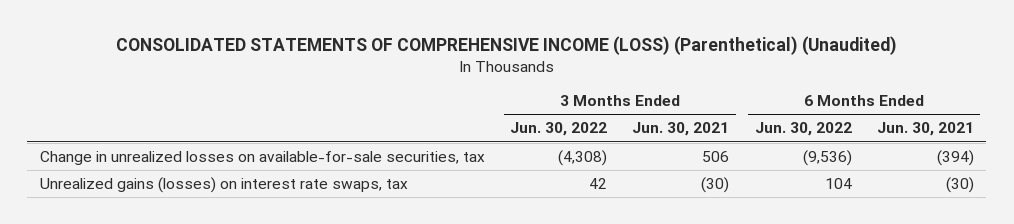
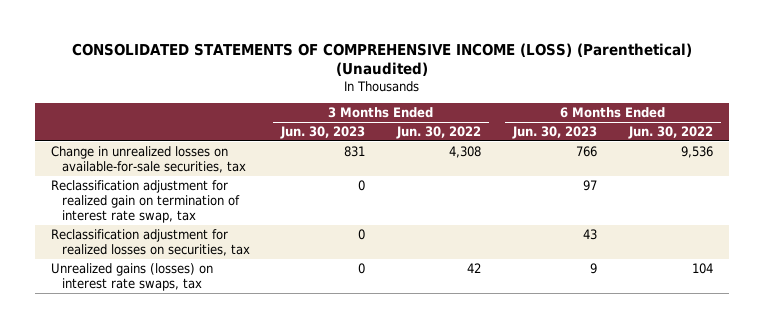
[632,122,730,137] Jun. 30, 2021 -> none
[876,122,974,137] Jun. 30, 2021 -> none
none -> [280,125,366,139] Jun. 30, 2023
none -> [511,125,597,139] Jun. 30, 2023
[558,150,608,167] (4,308) -> [449,145,482,158] 4,308
[802,150,852,167] (9,536) -> [680,145,713,158] 9,536
none -> [50,179,240,224] Reclassification adjustment for realized gain on termination of interest rate swap, tax
none -> [50,228,250,257] Reclassification adjustment for realized losses on securities, tax

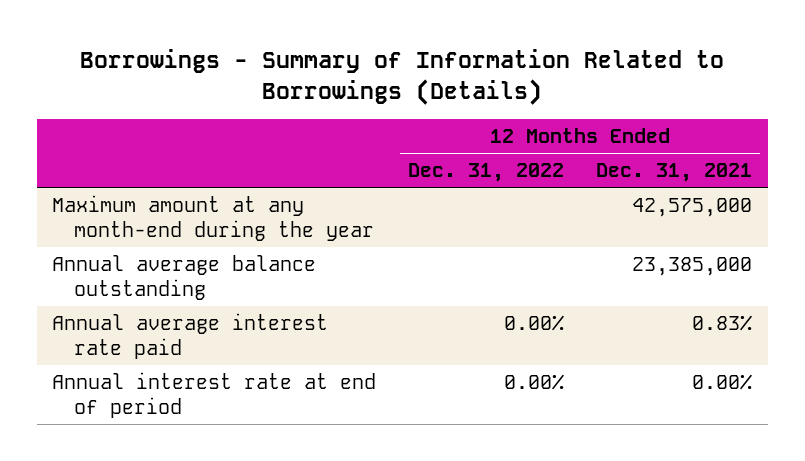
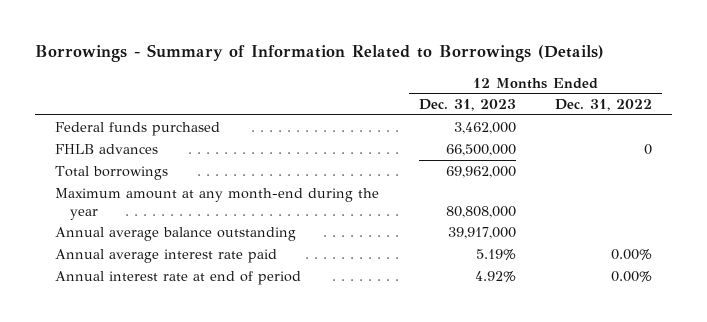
[596,163,753,183] Dec. 31, 2021 -> none
none -> [418,99,516,112] Dec. 31, 2023
none -> [54,121,220,136] Federal funds purchased
none -> [54,143,158,154] FHLB advances
none -> [54,165,168,180] Total borrowings

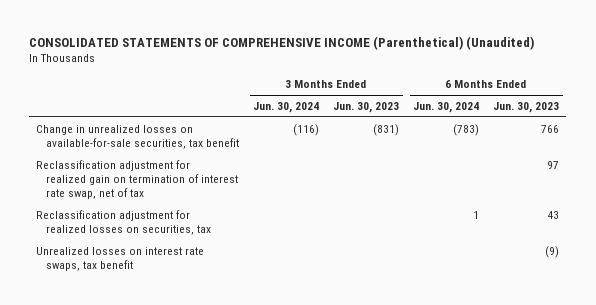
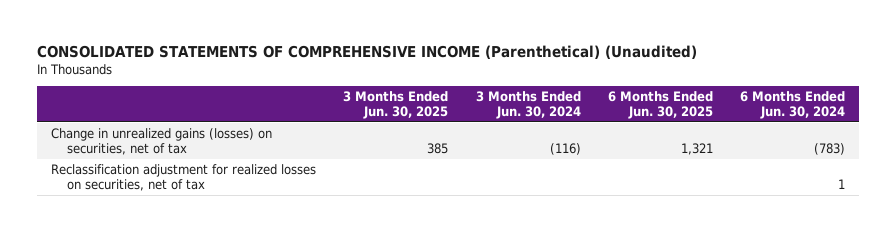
[333,101,400,113] Jun. 30, 2023 -> none
[493,101,560,113] Jun. 30, 2023 -> none
none -> [343,91,449,119] 3 Months Ended Jun. 30, 2025
none -> [607,91,713,119] 6 Months Ended Jun. 30, 2025
[36,159,239,199] Reclassification adjustment for realized gain on termination of interest rate swap, net of tax -> none
[36,246,205,271] Unrealized losses on interest rate swaps, tax benefit -> none
[36,124,240,149] Change in unrealized losses on available-for-sale securities, tax benefit -> [51,128,273,155] Change in unrealized gains (losses) on securities, net of tax
[36,209,212,235] Reclassification adjustment for realized losses on securities, tax -> [51,164,317,191] Reclassification adjustment for realized losses on securities, net of tax

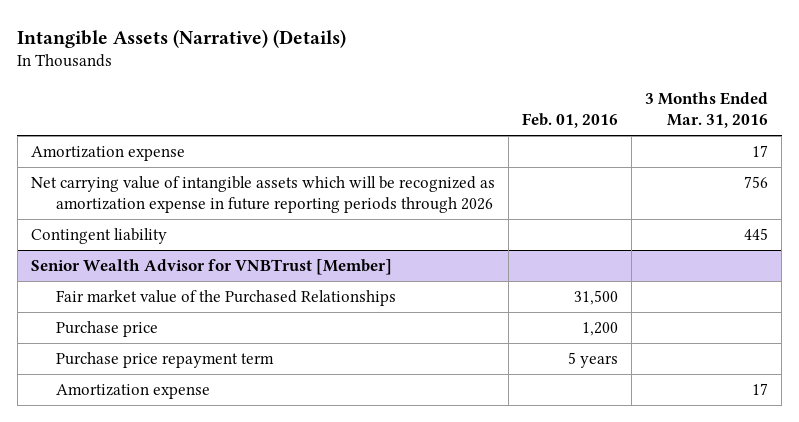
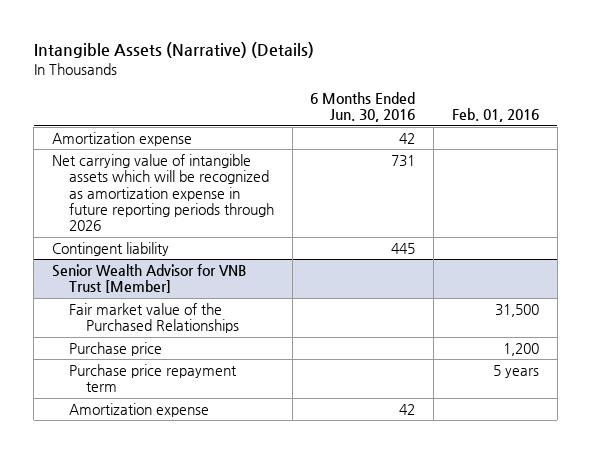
[645,92,769,129] 3 Months Ended Mar. 31, 2016 -> none
none -> [310,92,416,123] 6 Months Ended Jun. 30, 2016
[30,259,392,276] Senior Wealth Advisor for VNBTrust [Member] -> [52,263,247,294] Senior Wealth Advisor for VNB Trust [Member]

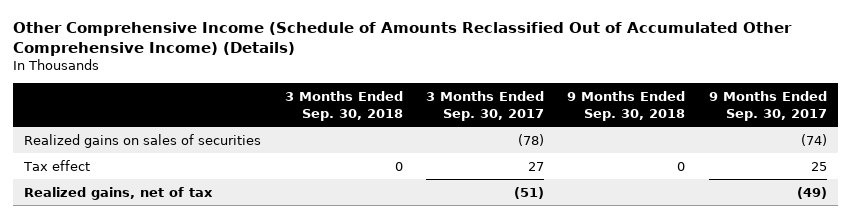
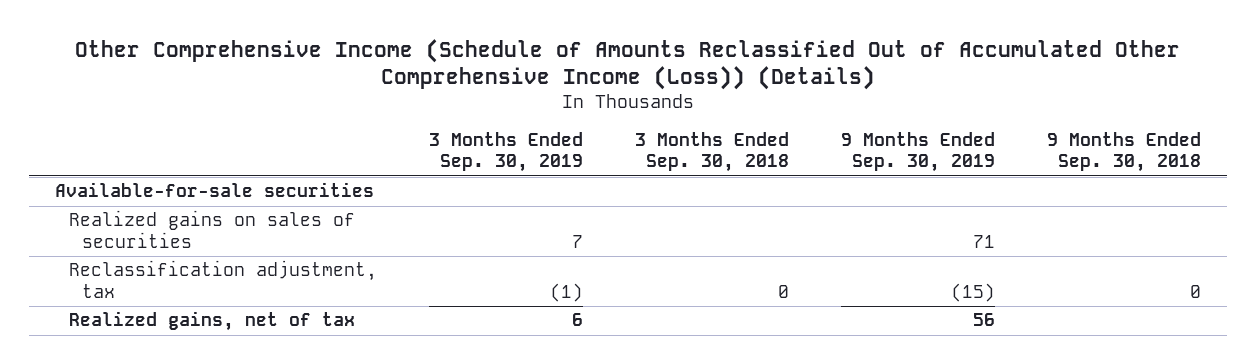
[12,21,792,56] Other Comprehensive Income (Schedule of Amounts Reclassified Out of Accumulated Other Comprehensive Income) (Details) -> [75,38,1181,91] Other Comprehensive Income (Schedule of Amounts Reclassified Out of Accumulated Other Comprehensive Income (Loss)) (Details)
[425,91,544,122] 3 Months Ended Sep. 30, 2017 -> none
[708,91,827,122] 9 Months Ended Sep. 30, 2017 -> none
none -> [429,132,584,173] 3 Months Ended Sep. 30, 2019
none -> [841,132,996,173] 9 Months Ended Sep. 30, 2019
none -> [55,182,375,198] Available-for-sale securities
[23,159,91,171] Tax effect -> [68,260,377,298] Reclassification adjustment, tax

